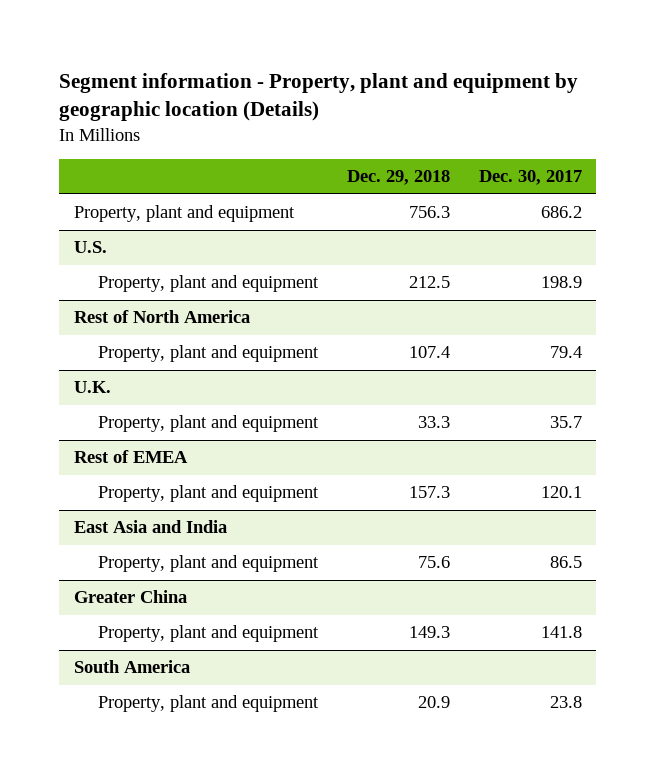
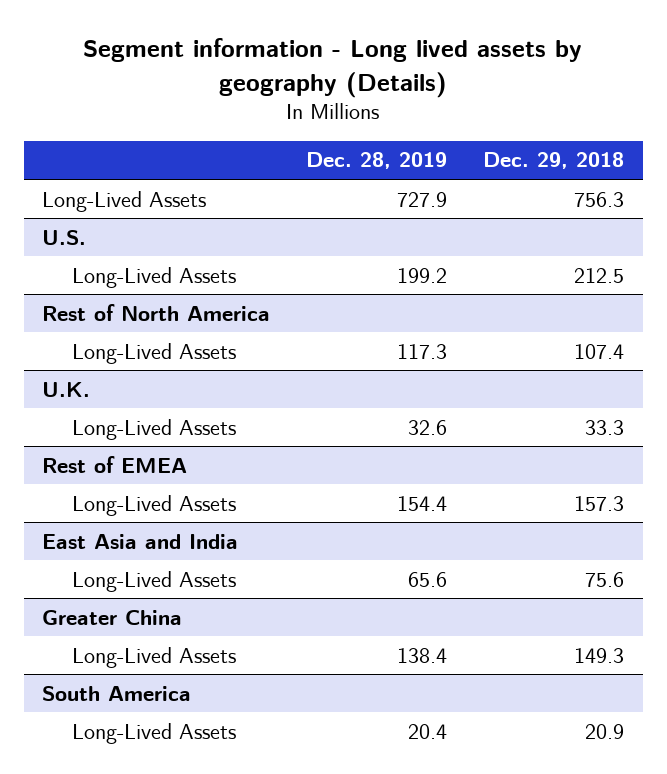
[59,72,579,122] Segment information - Property, plant and equipment by geographic location (Details) -> [83,38,583,98] Segment information - Long lived assets by geography (Details)
[478,170,582,186] Dec. 30, 2017 -> none
none -> [306,152,448,170] Dec. 28, 2019
[73,205,295,223] Property, plant and equipment -> [42,190,207,212] Long-Lived Assets
[97,275,319,293] Property, plant and equipment -> [72,266,237,288] Long-Lived Assets
[97,345,319,363] Property, plant and equipment -> [72,342,237,364] Long-Lived Assets
[97,415,319,433] Property, plant and equipment -> [72,418,237,440] Long-Lived Assets
[97,485,319,503] Property, plant and equipment -> [72,494,237,516] Long-Lived Assets
[97,555,319,573] Property, plant and equipment -> [72,570,237,592] Long-Lived Assets
[97,625,319,643] Property, plant and equipment -> [72,646,237,668] Long-Lived Assets
[97,695,319,713] Property, plant and equipment -> [72,722,237,744] Long-Lived Assets

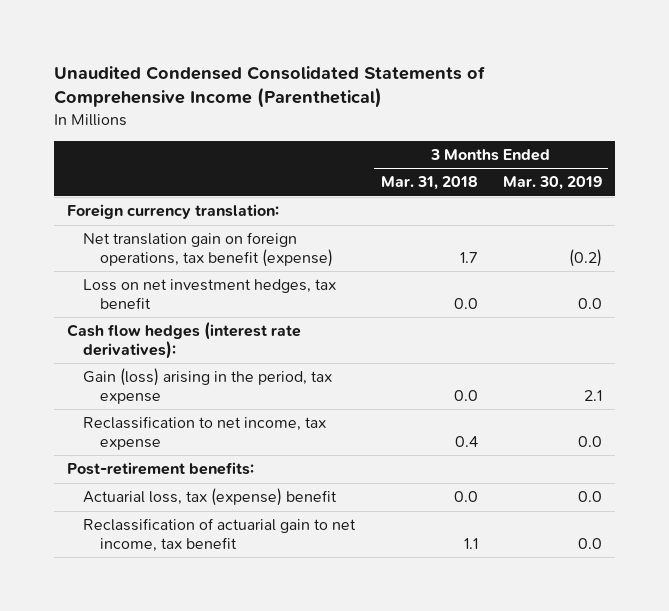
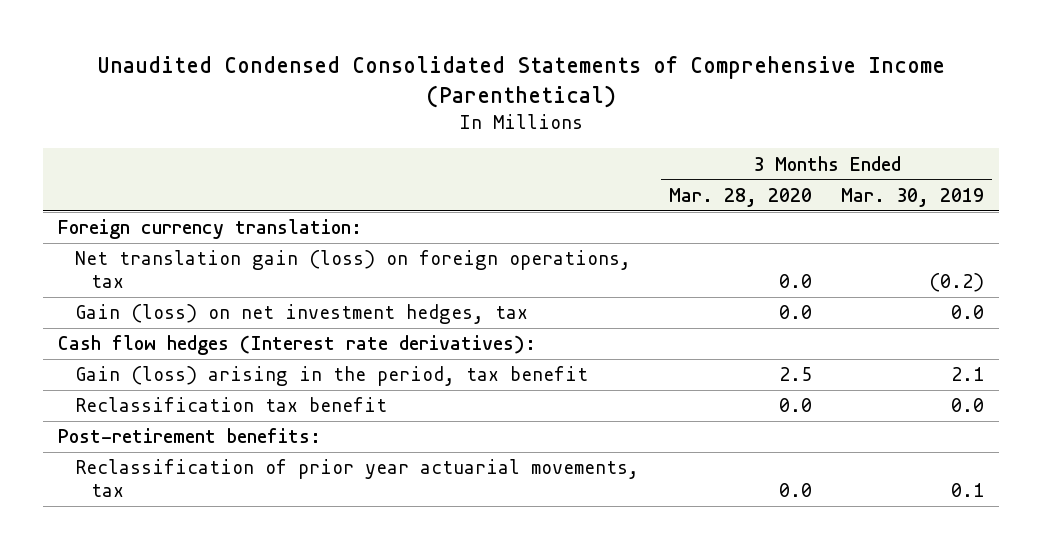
[380,176,478,191] Mar. 31, 2018 -> none
none -> [668,187,812,207] Mar. 28, 2020
[83,232,333,267] Net translation gain on foreign operations, tax benefit (expense) -> [74,250,631,289] Net translation gain (loss) on foreign operations, tax
[83,279,337,309] Loss on net investment hedges, tax benefit -> [74,304,528,325] Gain (loss) on net investment hedges, tax
[66,322,301,359] Cash flow hedges (interest rate derivatives): -> [58,335,537,356] Cash flow hedges (Interest rate derivatives):
[83,368,333,404] Gain (loss) arising in the period, tax expense -> [74,366,588,387] Gain (loss) arising in the period, tax benefit
[83,416,327,450] Reclassification to net income, tax expense -> [74,397,387,413] Reclassification tax benefit
[83,488,338,507] Actuarial loss, tax (expense) benefit -> none
[83,518,357,552] Reclassification of actuarial gain to net income, tax benefit -> [74,459,639,498] Reclassification of prior year actuarial movements, tax
[578,537,603,549] 0.0 -> [951,483,985,498] 0.1

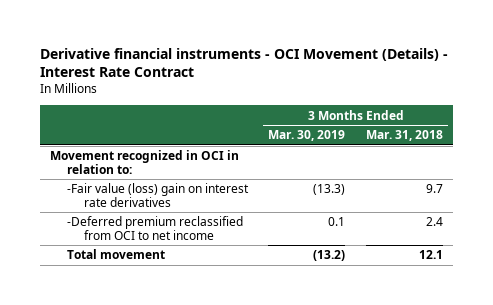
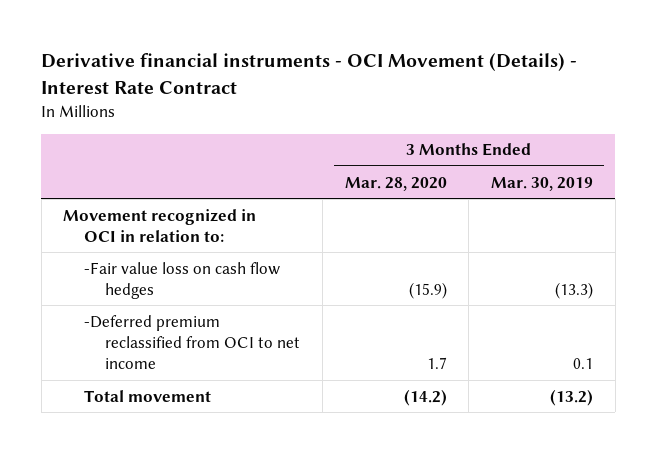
[365,130,443,142] Mar. 31, 2018 -> none
none -> [344,176,447,191] Mar. 28, 2020
[66,183,249,208] -Fair value (loss) gain on interest rate derivatives -> [84,261,281,299] -Fair value loss on cash flow hedges

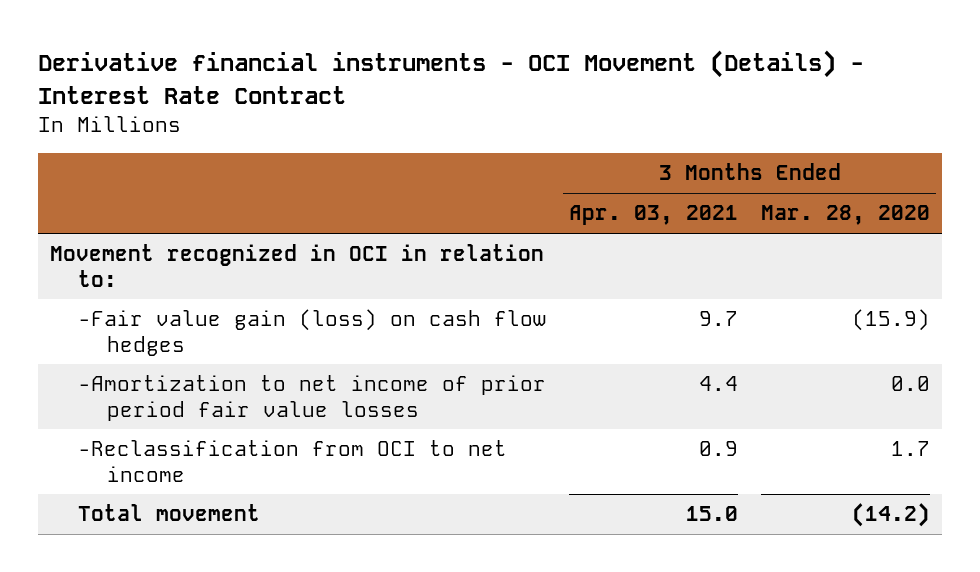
[491,176,594,191] Mar. 30, 2019 -> none
none -> [569,205,739,226] Apr. 03, 2021
[84,261,281,299] -Fair value loss on cash flow hedges -> [78,309,547,356] -Fair value gain (loss) on cash flow hedges
none -> [78,375,547,421] -Amortization to net income of prior period fair value losses
[84,314,301,370] -Deferred premium reclassified from OCI to net income -> [78,440,508,482] -Reclassification from OCI to net income

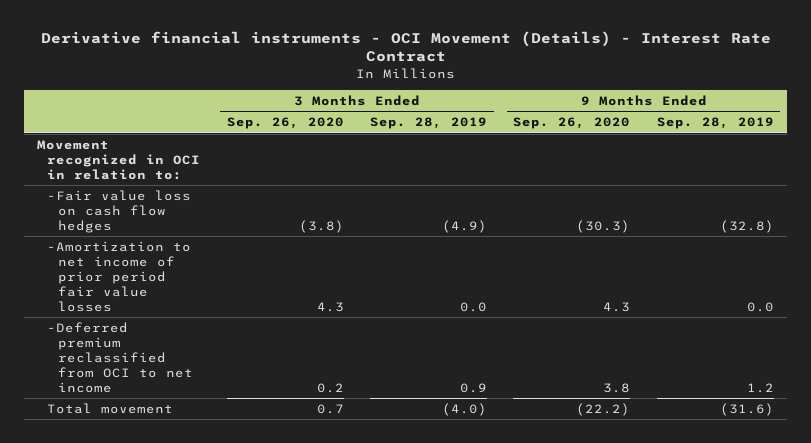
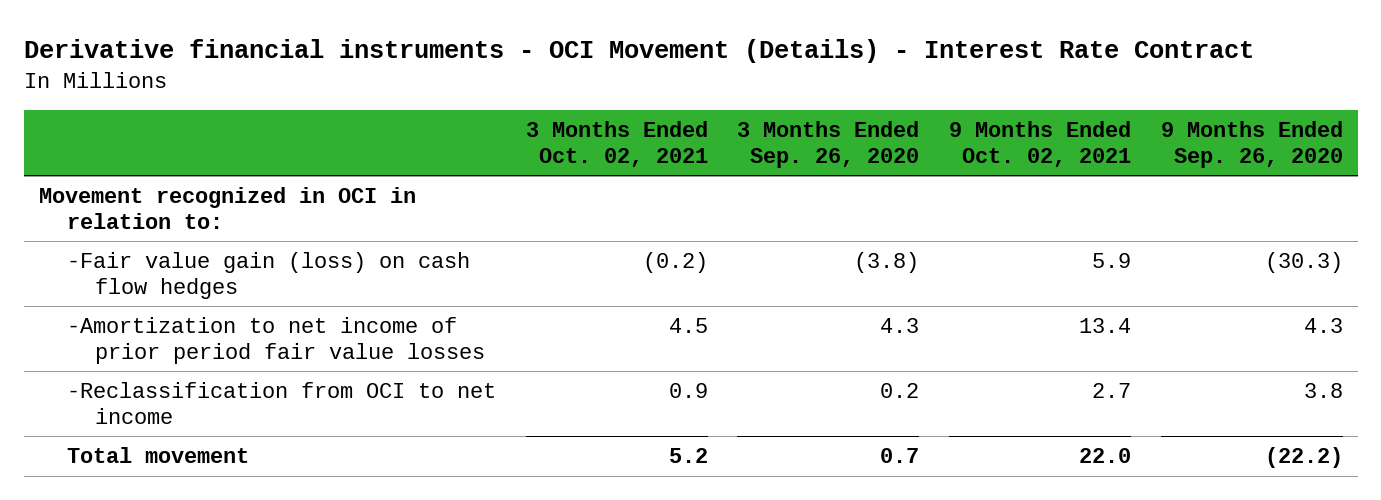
[370,117,488,130] Sep. 28, 2019 -> none
[656,117,774,130] Sep. 28, 2019 -> none
none -> [525,121,708,167] 3 Months Ended Oct. 02, 2021
none -> [949,121,1132,167] 9 Months Ended Oct. 02, 2021
[47,189,192,233] -Fair value loss on cash flow hedges -> [66,252,470,299] -Fair value gain (loss) on cash flow hedges
[47,321,193,393] -Deferred premium reclassified from OCI to net income -> [66,382,496,424] -Reclassification from OCI to net income

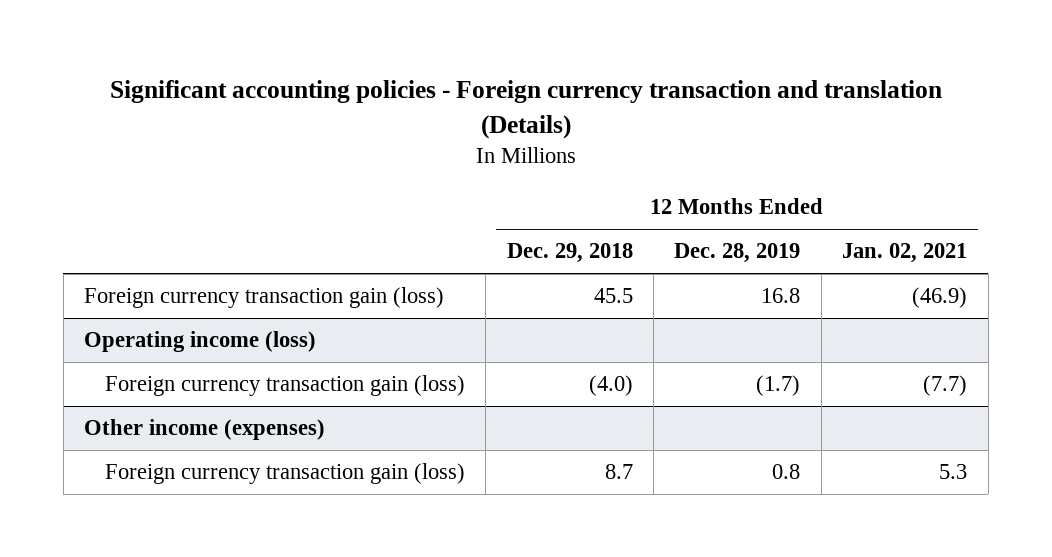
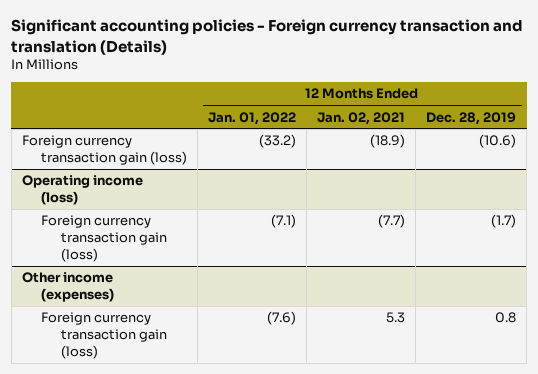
[506,243,633,264] Dec. 29, 2018 -> none
none -> [208,111,297,125] Jan. 01, 2022
[761,288,801,304] 16.8 -> [479,134,517,149] (10.6)
[912,287,968,309] (46.9) -> [370,134,406,149] (18.9)

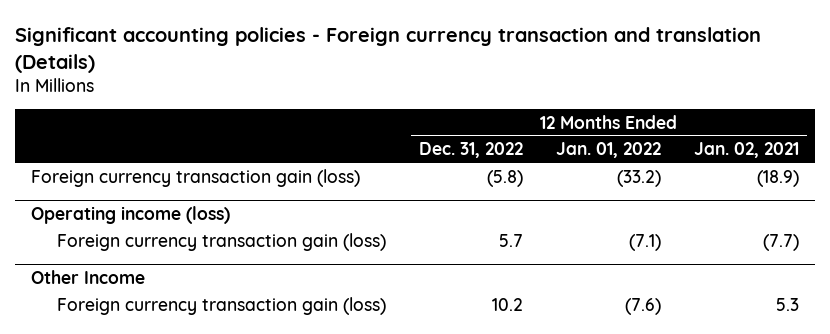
[426,111,517,125] Dec. 28, 2019 -> none
none -> [419,142,524,159] Dec. 31, 2022
[21,272,115,303] Other income (expenses) -> [31,270,146,285] Other Income

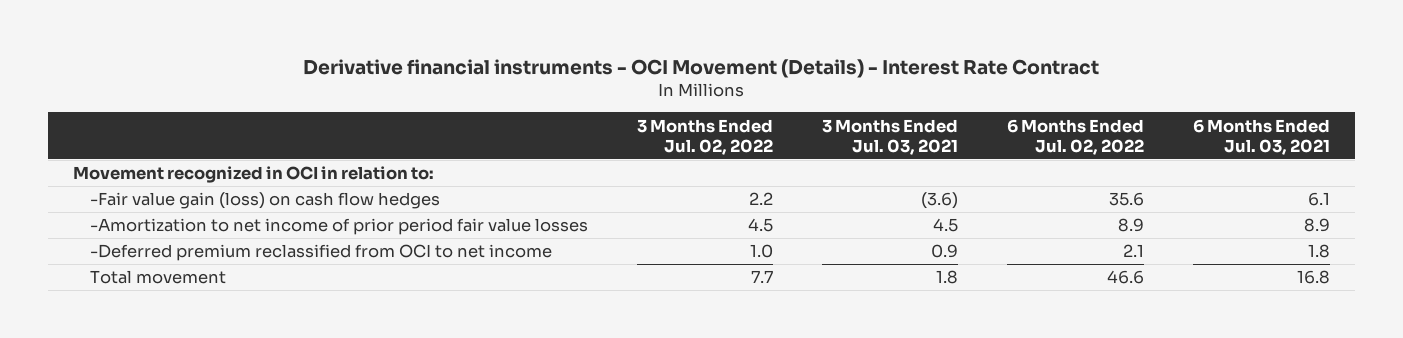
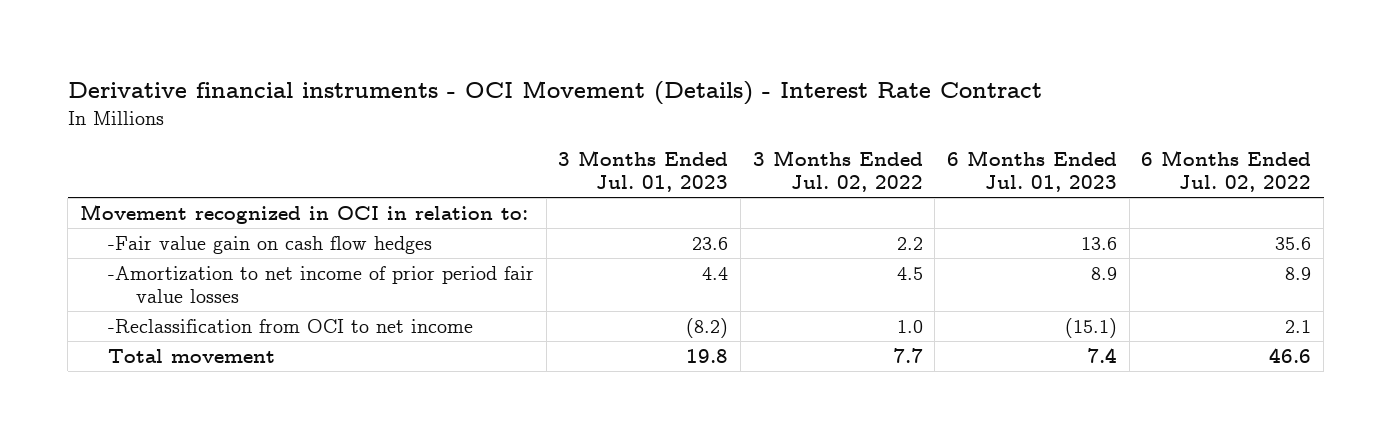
[822,118,959,155] 3 Months Ended Jul. 03, 2021 -> none
[1193,118,1331,155] 6 Months Ended Jul. 03, 2021 -> none
none -> [558,149,729,193] 3 Months Ended Jul. 01, 2023
none -> [947,149,1118,193] 6 Months Ended Jul. 01, 2023
[90,192,441,210] -Fair value gain (loss) on cash flow hedges -> [108,235,433,254] -Fair value gain on cash flow hedges
[90,244,553,262] -Deferred premium reclassified from OCI to net income -> [108,318,474,333] -Reclassification from OCI to net income

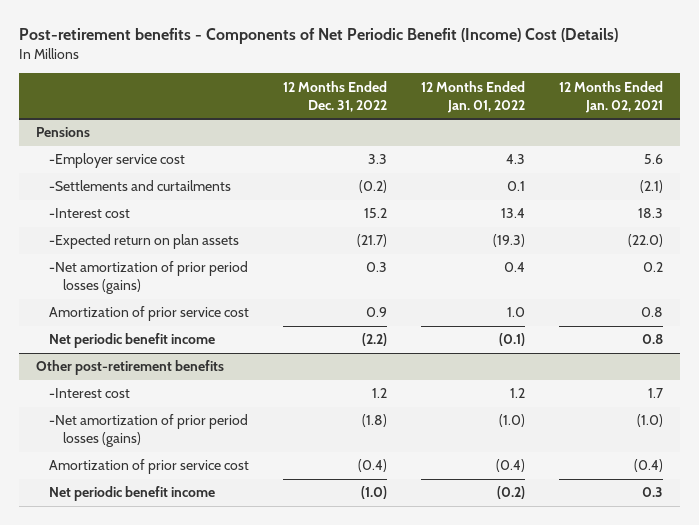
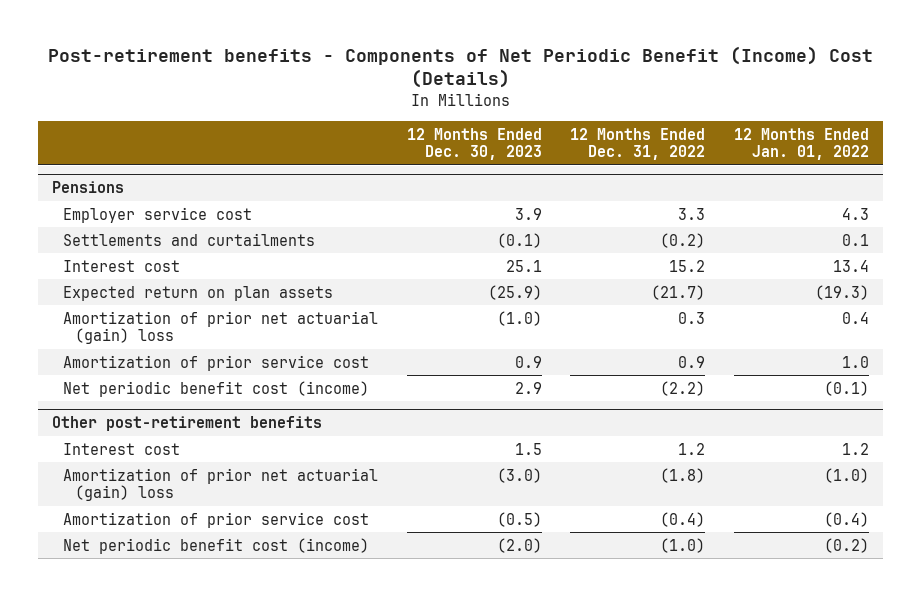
[559,80,664,113] 12 Months Ended Jan. 02, 2021 -> none
none -> [406,127,542,161] 12 Months Ended Dec. 30, 2023
[49,153,186,169] -Employer service cost -> [63,206,253,223] Employer service cost
[49,180,232,192] -Settlements and curtailments -> [63,232,316,246] Settlements and curtailments
[49,208,131,219] -Interest cost -> [63,259,181,272] Interest cost
[49,234,240,250] -Expected return on plan assets -> [63,285,334,301] Expected return on plan assets
[49,261,249,295] -Net amortization of prior period losses (gains) -> [63,310,379,345] Amortization of prior net actuarial (gain) loss
[49,333,216,349] Net periodic benefit income -> [63,380,370,397] Net periodic benefit cost (income)
[49,388,131,399] -Interest cost -> [63,442,181,455] Interest cost
[49,414,249,448] -Net amortization of prior period losses (gains) -> [63,467,379,502] Amortization of prior net actuarial (gain) loss
[49,486,216,502] Net periodic benefit income -> [63,537,370,554] Net periodic benefit cost (income)

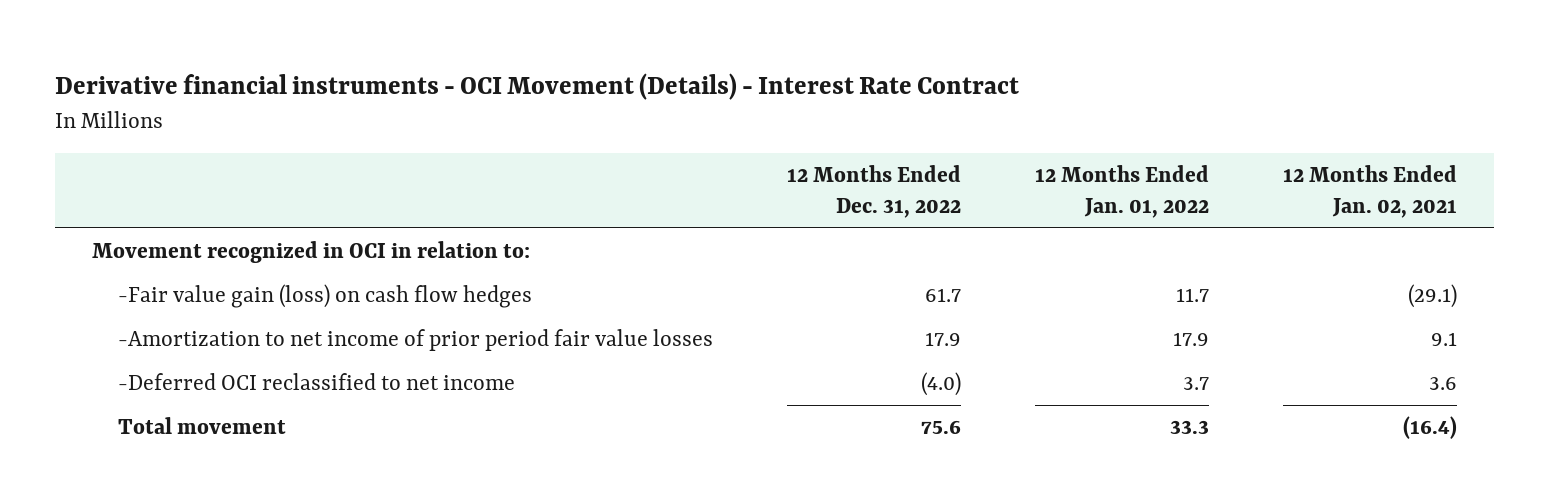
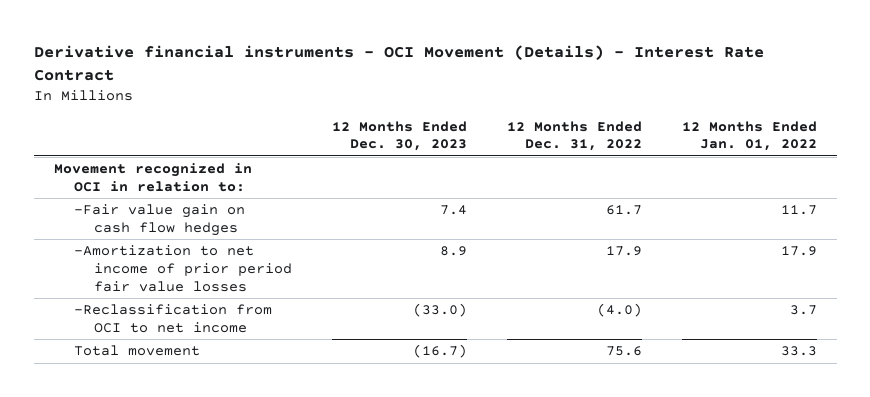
[1283,164,1458,219] 12 Months Ended Jan. 02, 2021 -> none
none -> [331,120,467,152] 12 Months Ended Dec. 30, 2023
[118,283,533,308] -Fair value gain (loss) on cash flow hedges -> [73,204,245,236] -Fair value gain on cash flow hedges
[118,372,516,390] -Deferred OCI reclassified to net income -> [73,304,272,333] -Reclassification from OCI to net income

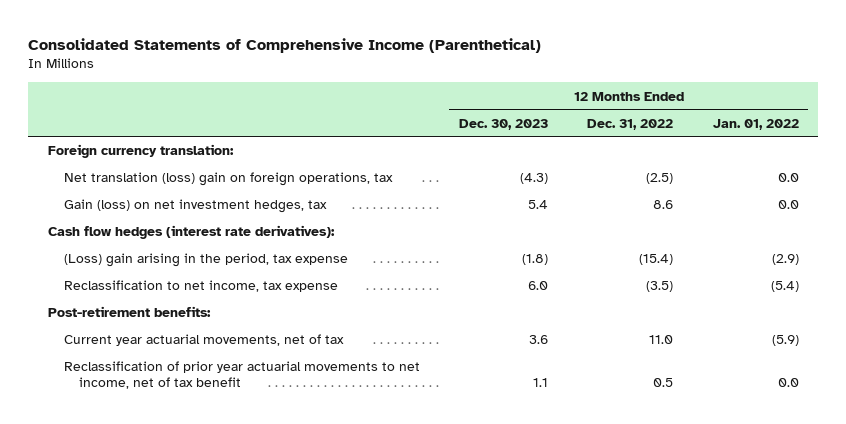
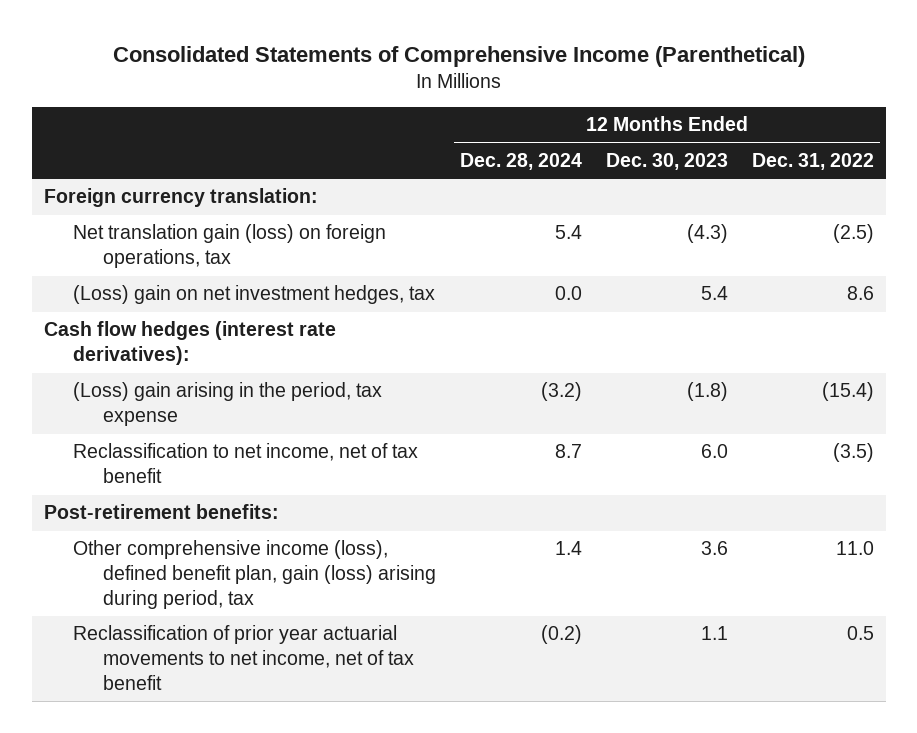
[712,118,799,130] Jan. 01, 2022 -> none
none -> [459,153,582,171] Dec. 28, 2024
[63,172,393,187] Net translation (loss) gain on foreign operations, tax -> [73,224,387,269] Net translation gain (loss) on foreign operations, tax
[63,199,327,214] Gain (loss) on net investment hedges, tax -> [73,285,436,305] (Loss) gain on net investment hedges, tax
[63,280,338,293] Reclassification to net income, tax expense -> [73,443,419,484] Reclassification to net income, net of tax benefit
[63,334,344,347] Current year actuarial movements, net of tax -> [73,540,437,610] Other comprehensive income (loss), defined benefit plan, gain (loss) arising during period, tax

